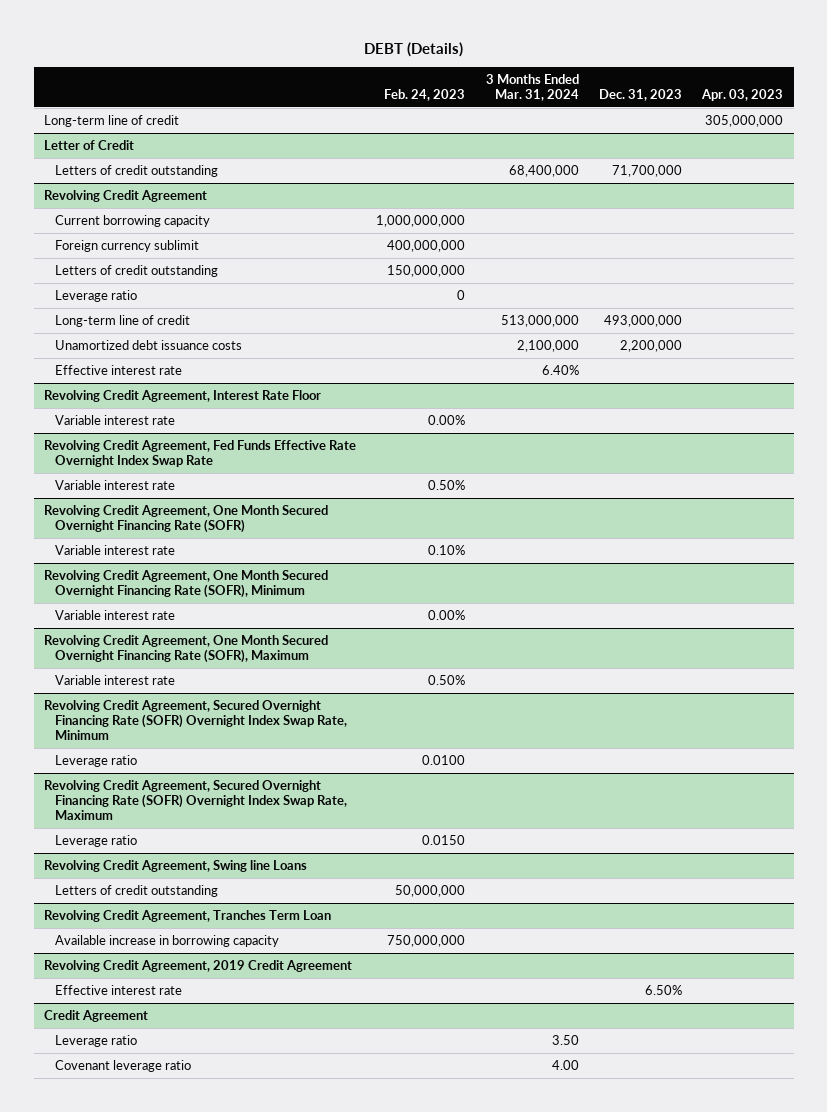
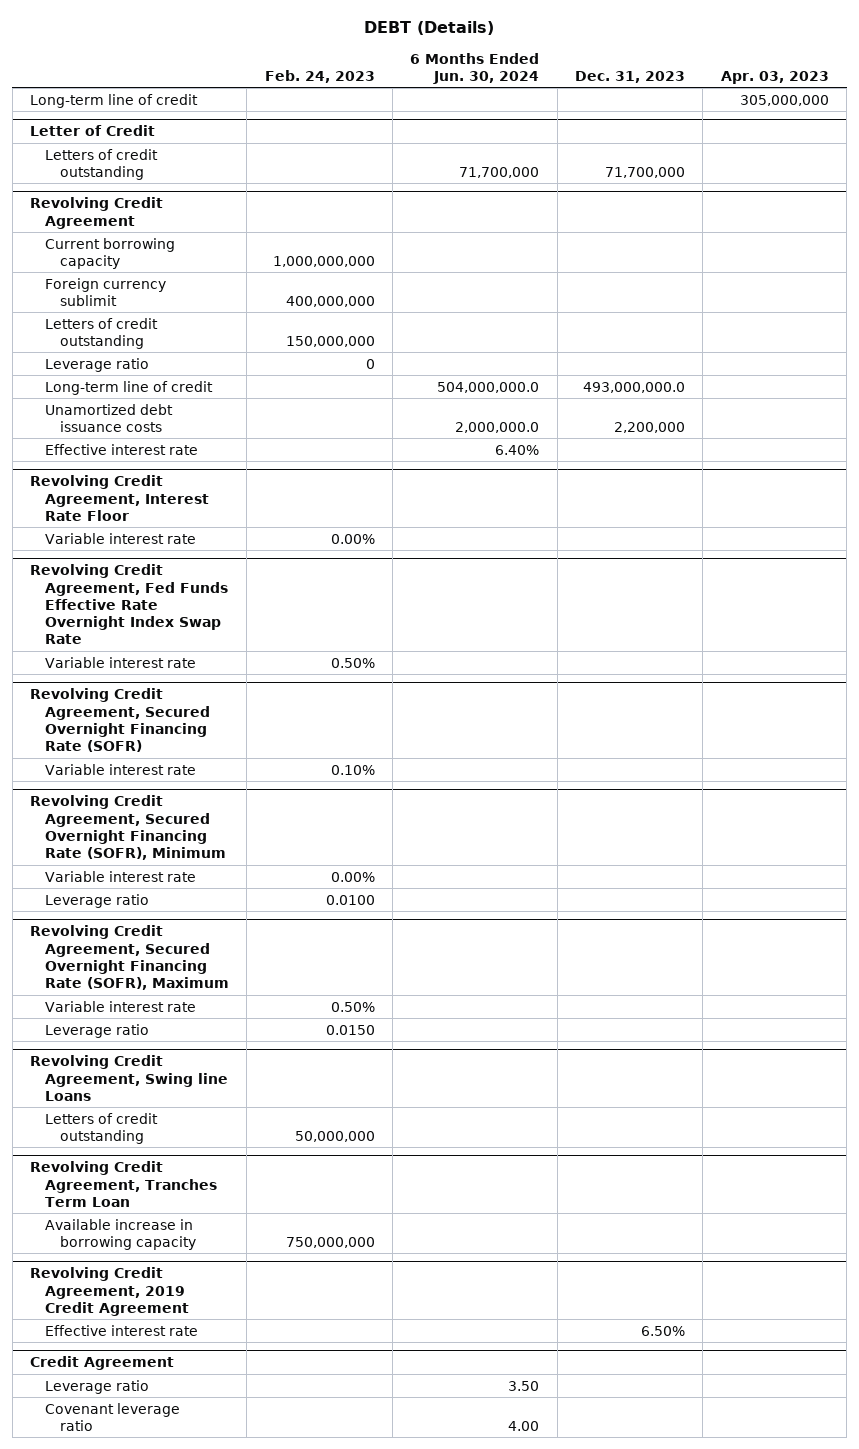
[485,73,579,101] 3 Months Ended Mar. 31, 2024 -> none
none -> [410,52,540,84] 6 Months Ended Jun. 30, 2024
[604,314,683,327] 493,000,000 -> [583,381,686,393] 493,000,000.0
[44,504,329,534] Revolving Credit Agreement, One Month Secured Overnight Financing Rate (SOFR) -> [29,688,210,753] Revolving Credit Agreement, Secured Overnight Financing Rate (SOFR)
[44,569,329,599] Revolving Credit Agreement, One Month Secured Overnight Financing Rate (SOFR), Minimum -> [29,795,226,861] Revolving Credit Agreement, Secured Overnight Financing Rate (SOFR), Minimum
[44,634,329,664] Revolving Credit Agreement, One Month Secured Overnight Financing Rate (SOFR), Maximum -> none
[54,674,175,685] Variable interest rate -> none
[44,699,347,741] Revolving Credit Agreement, Secured Overnight Financing Rate (SOFR) Overnight Index Swap Rate, Minimum -> none
[44,779,347,821] Revolving Credit Agreement, Secured Overnight Financing Rate (SOFR) Overnight Index Swap Rate, Maximum -> [29,925,229,991] Revolving Credit Agreement, Secured Overnight Financing Rate (SOFR), Maximum
none -> [44,1000,196,1012] Variable interest rate

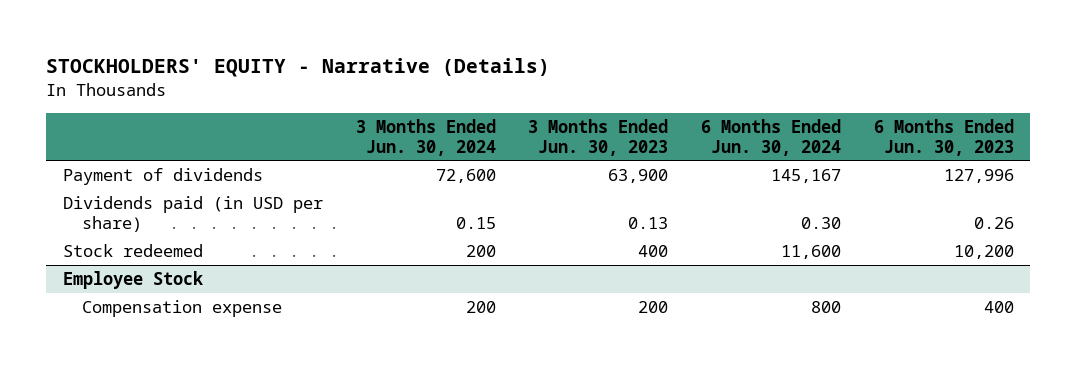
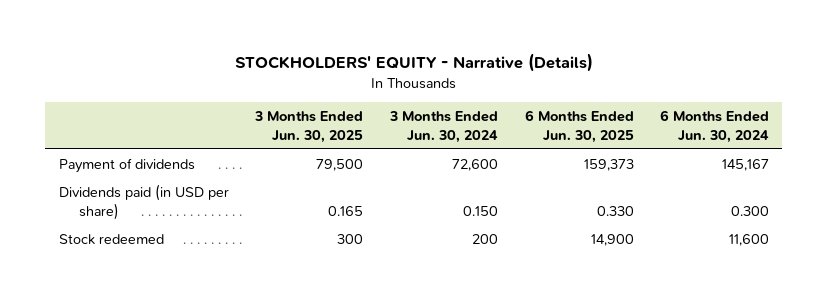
[528,118,669,156] 3 Months Ended Jun. 30, 2023 -> none
[873,118,1014,156] 6 Months Ended Jun. 30, 2023 -> none
none -> [254,111,364,143] 3 Months Ended Jun. 30, 2025
none -> [524,110,634,143] 6 Months Ended Jun. 30, 2025
[455,216,496,229] 0.15 -> [462,205,498,216] 0.150
[801,216,842,229] 0.30 -> [731,205,770,216] 0.300
[62,271,203,290] Employee Stock -> none
[82,300,283,318] Compensation expense -> none

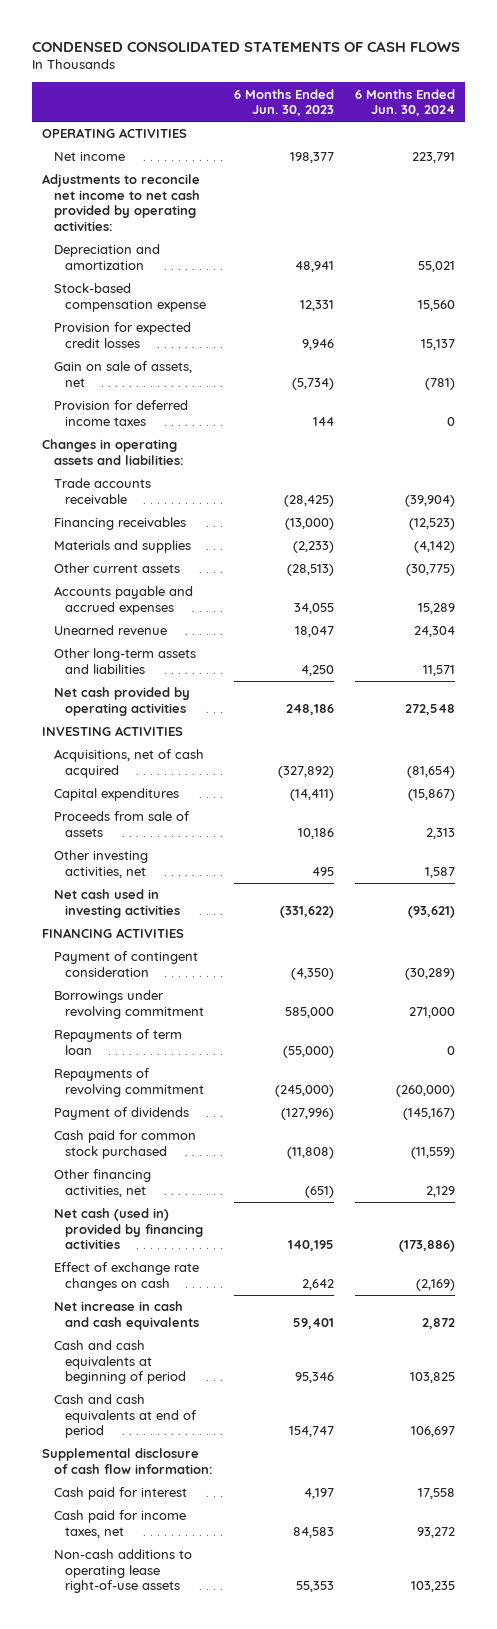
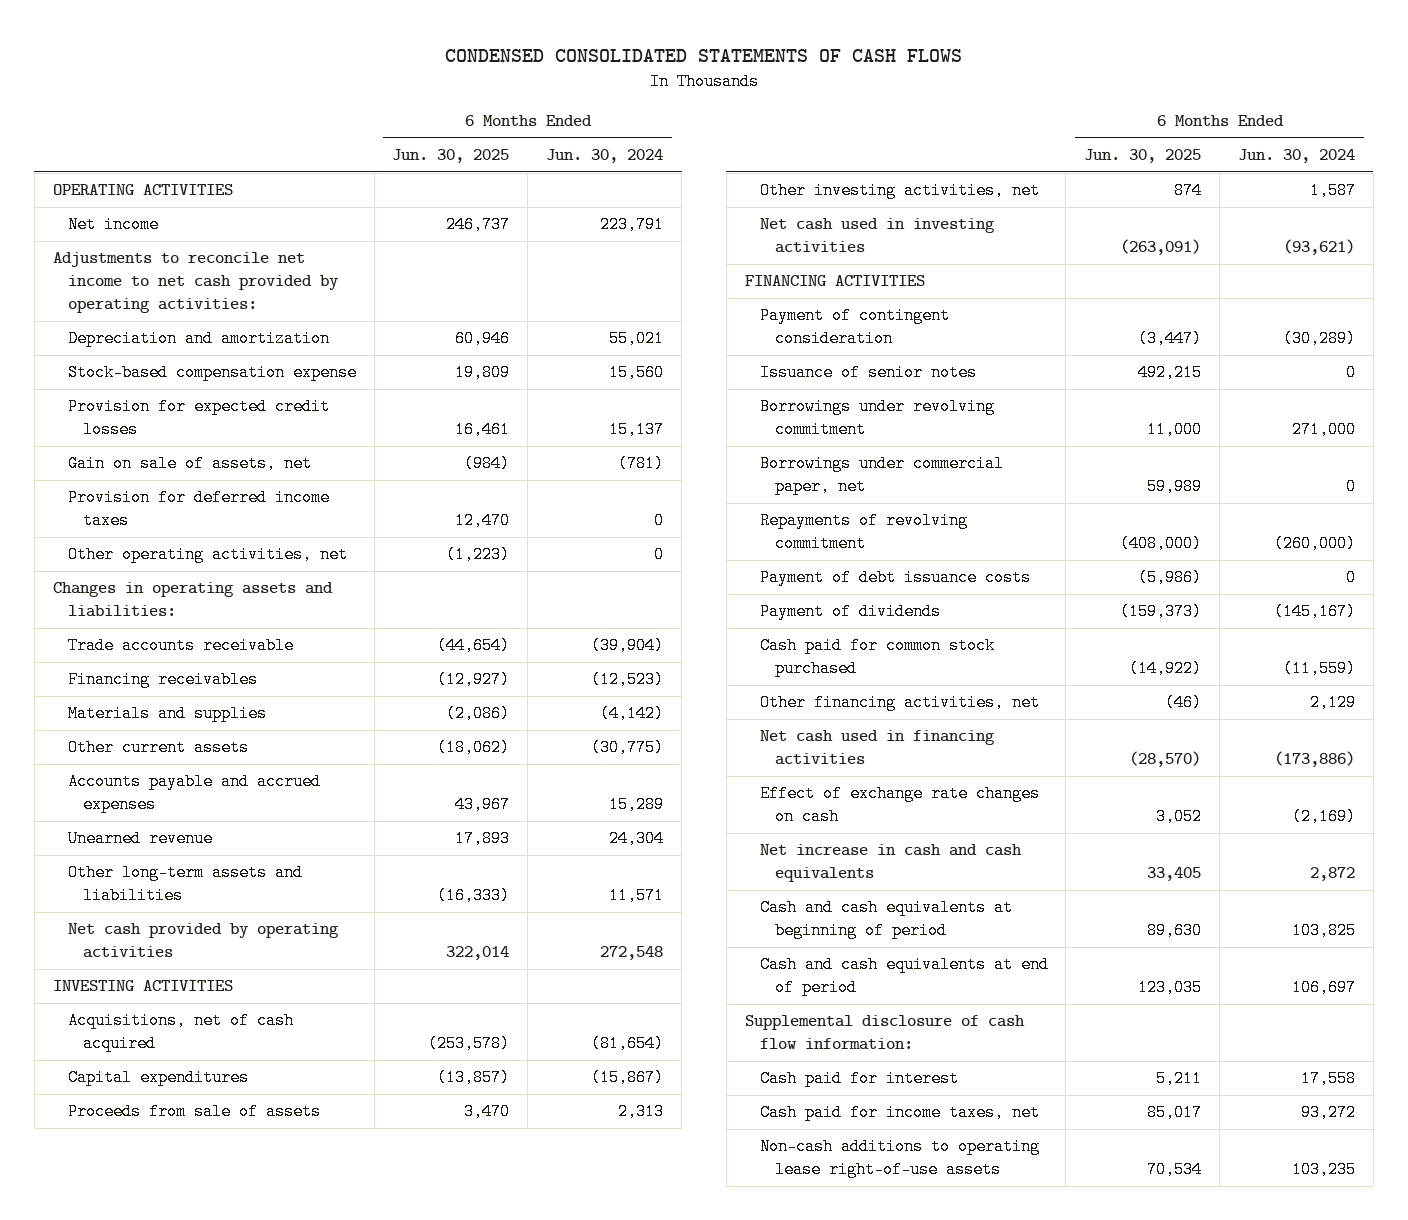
[233,88,334,117] 6 Months Ended Jun. 30, 2023 -> none
none -> [392,149,510,164] Jun. 30, 2025
none -> [67,546,348,564] Other operating activities, net
none -> [759,364,977,382] Issuance of senior notes
[53,1029,182,1055] Repayments of term loan -> none
none -> [759,455,1004,496] Borrowings under commercial paper, net
none -> [759,569,1031,587] Payment of debt issuance costs
[53,1208,203,1250] Net cash (used in) provided by financing activities -> [759,730,995,766] Net cash used in financing activities

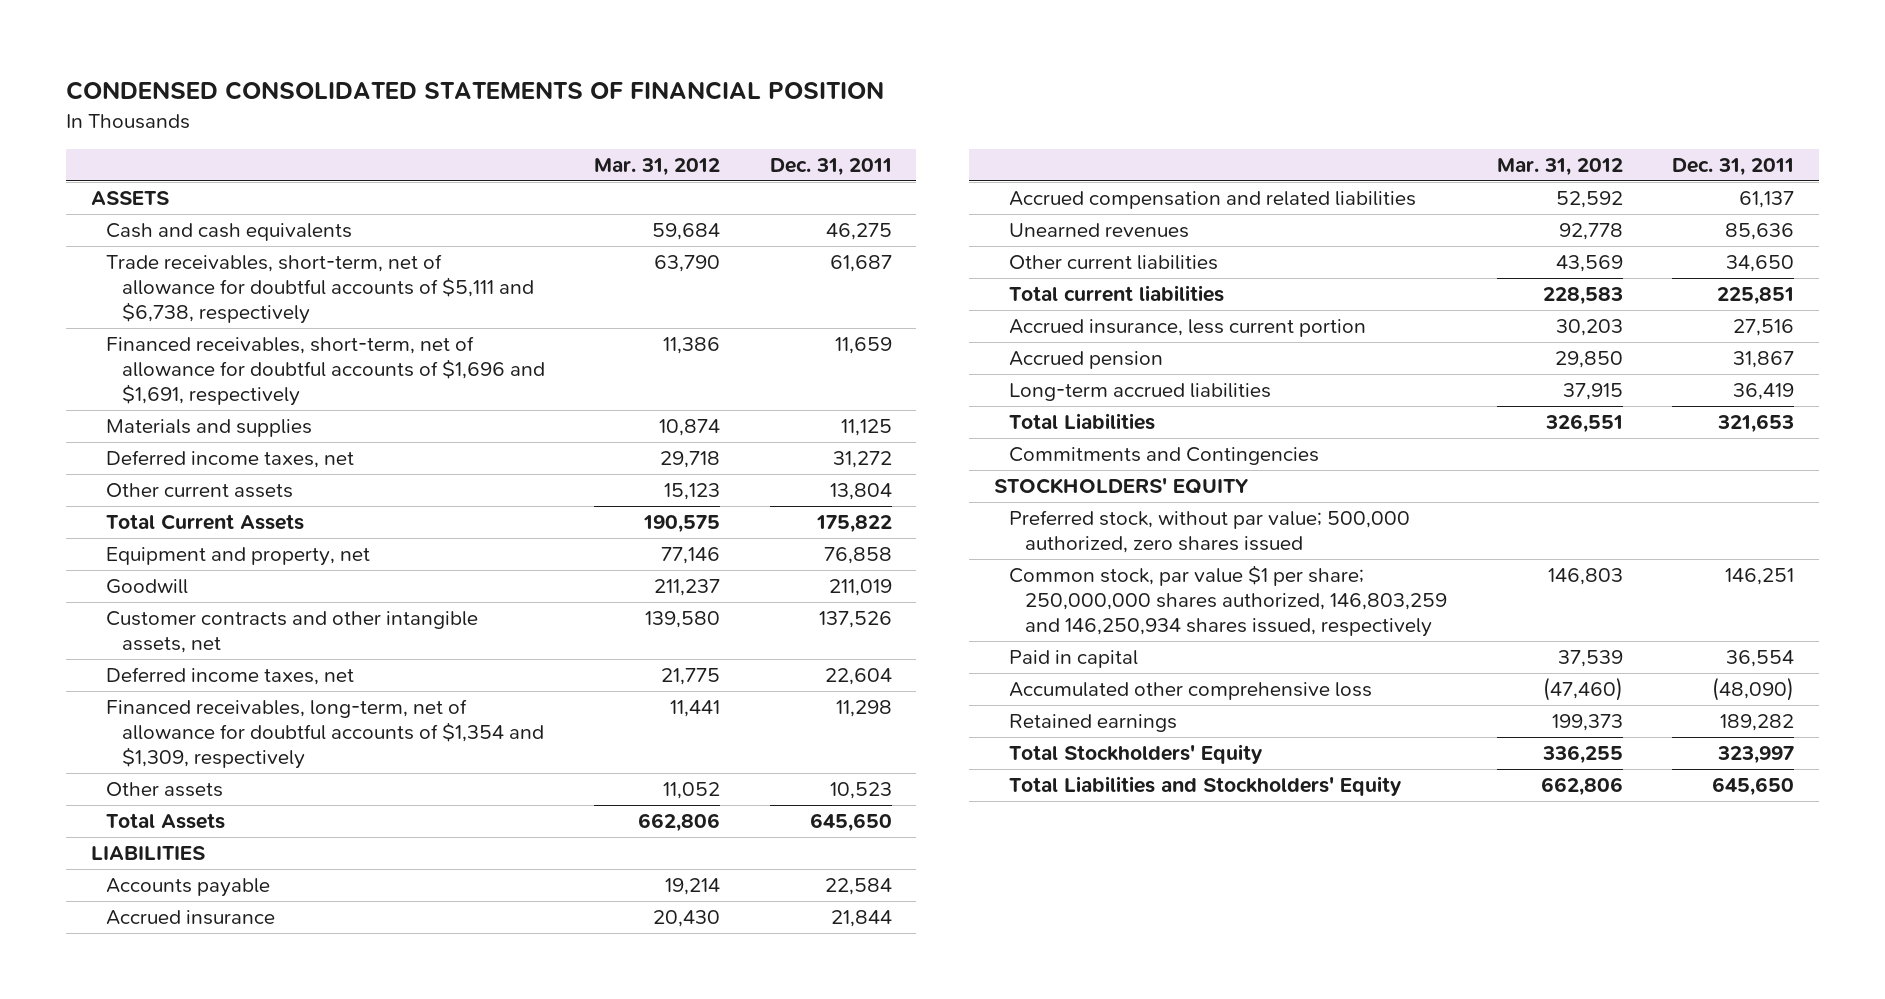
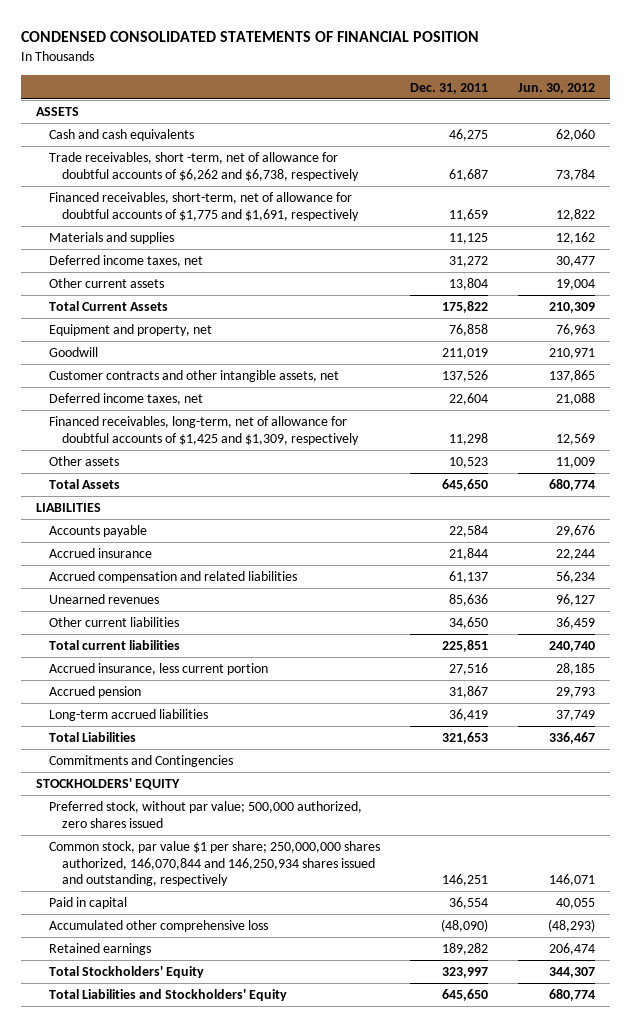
[594,157,721,176] Mar. 31, 2012 -> none
none -> [517,82,595,94] Jun. 30, 2012
[106,254,534,324] Trade receivables, short-term, net of allowance for doubtful accounts of $5,111 and $6,738, respectively -> [48,152,360,181] Trade receivables, short -term, net of allowance for doubtful accounts of $6,262 and $6,738, respectively
[106,336,545,406] Financed receivables, short-term, net of allowance for doubtful accounts of $1,696 and $1,691, respectively -> [48,192,360,221] Financed receivables, short-term, net of allowance for doubtful accounts of $1,775 and $1,691, respectively
[106,699,544,769] Financed receivables, long-term, net of allowance for doubtful accounts of $1,354 and $1,309, respectively -> [48,416,360,445] Financed receivables, long-term, net of allowance for doubtful accounts of $1,425 and $1,309, respectively
[1009,565,1447,637] Common stock, par value $1 per share; 250,000,000 shares authorized, 146,803,259 and 146,250,934 shares issued, respectively -> [48,841,380,887] Common stock, par value $1 per share; 250,000,000 shares authorized, 146,070,844 and 146,250,934 shares issued and outstanding, respectively

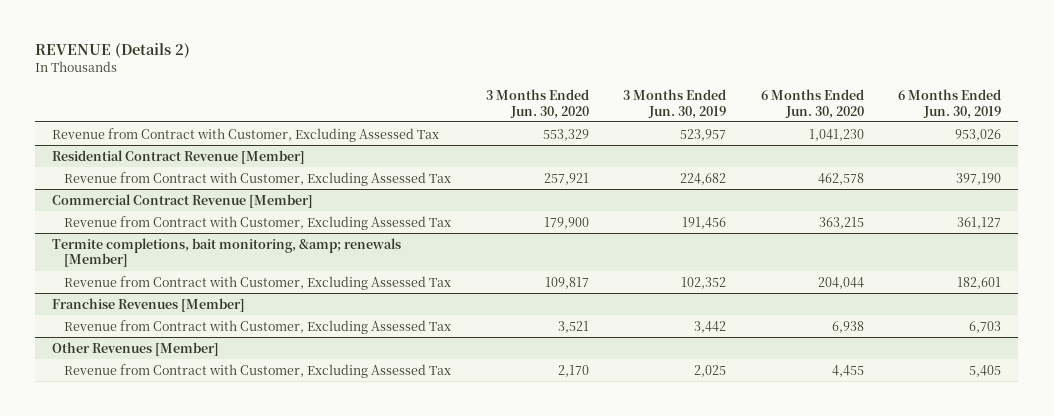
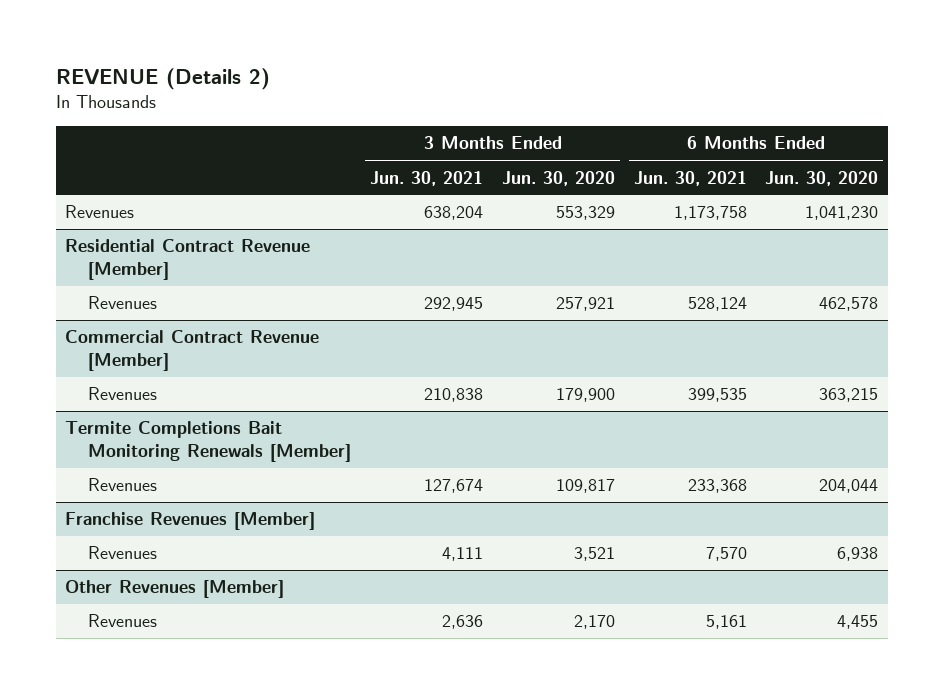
[623,88,727,119] 3 Months Ended Jun. 30, 2019 -> none
[898,88,1002,119] 6 Months Ended Jun. 30, 2019 -> none
none -> [370,170,484,186] Jun. 30, 2021
none -> [633,170,747,186] Jun. 30, 2021
[52,127,440,142] Revenue from Contract with Customer, Excluding Assessed Tax -> [65,205,135,219] Revenues
[64,171,452,186] Revenue from Contract with Customer, Excluding Assessed Tax -> [88,296,158,310] Revenues
[64,215,452,230] Revenue from Contract with Customer, Excluding Assessed Tax -> [88,387,158,401] Revenues
[52,237,402,268] Termite completions, bait monitoring, &amp; renewals [Member] -> [65,421,352,462] Termite Completions Bait Monitoring Renewals [Member]
[64,275,452,290] Revenue from Contract with Customer, Excluding Assessed Tax -> [88,478,158,492] Revenues
[64,319,452,334] Revenue from Contract with Customer, Excluding Assessed Tax -> [88,546,158,560] Revenues
[64,363,452,378] Revenue from Contract with Customer, Excluding Assessed Tax -> [88,614,158,628] Revenues

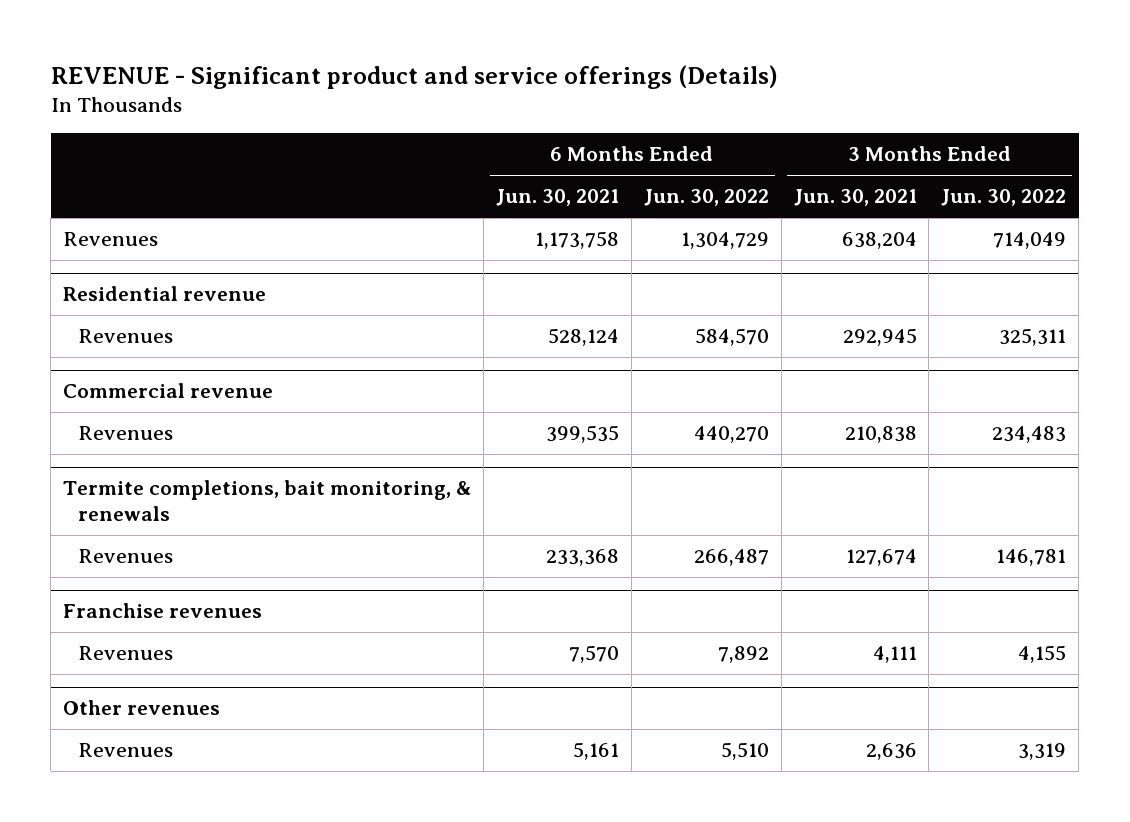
[55,67,270,90] REVENUE (Details 2) -> [50,64,778,89] REVENUE - Significant product and service offerings (Details)
[501,170,615,186] Jun. 30, 2020 -> none
[765,170,879,186] Jun. 30, 2020 -> none
none -> [643,189,769,207] Jun. 30, 2022
none -> [941,189,1067,207] Jun. 30, 2022
[65,239,311,280] Residential Contract Revenue [Member] -> [63,286,267,302] Residential revenue
[65,330,320,371] Commercial Contract Revenue [Member] -> [63,383,274,399] Commercial revenue
[65,421,352,462] Termite Completions Bait Monitoring Renewals [Member] -> [63,480,472,522] Termite completions, bait monitoring, & renewals
[65,512,316,531] Franchise Revenues [Member] -> [63,603,263,619] Franchise revenues
[65,580,285,599] Other Revenues [Member] -> [63,700,221,716] Other revenues

